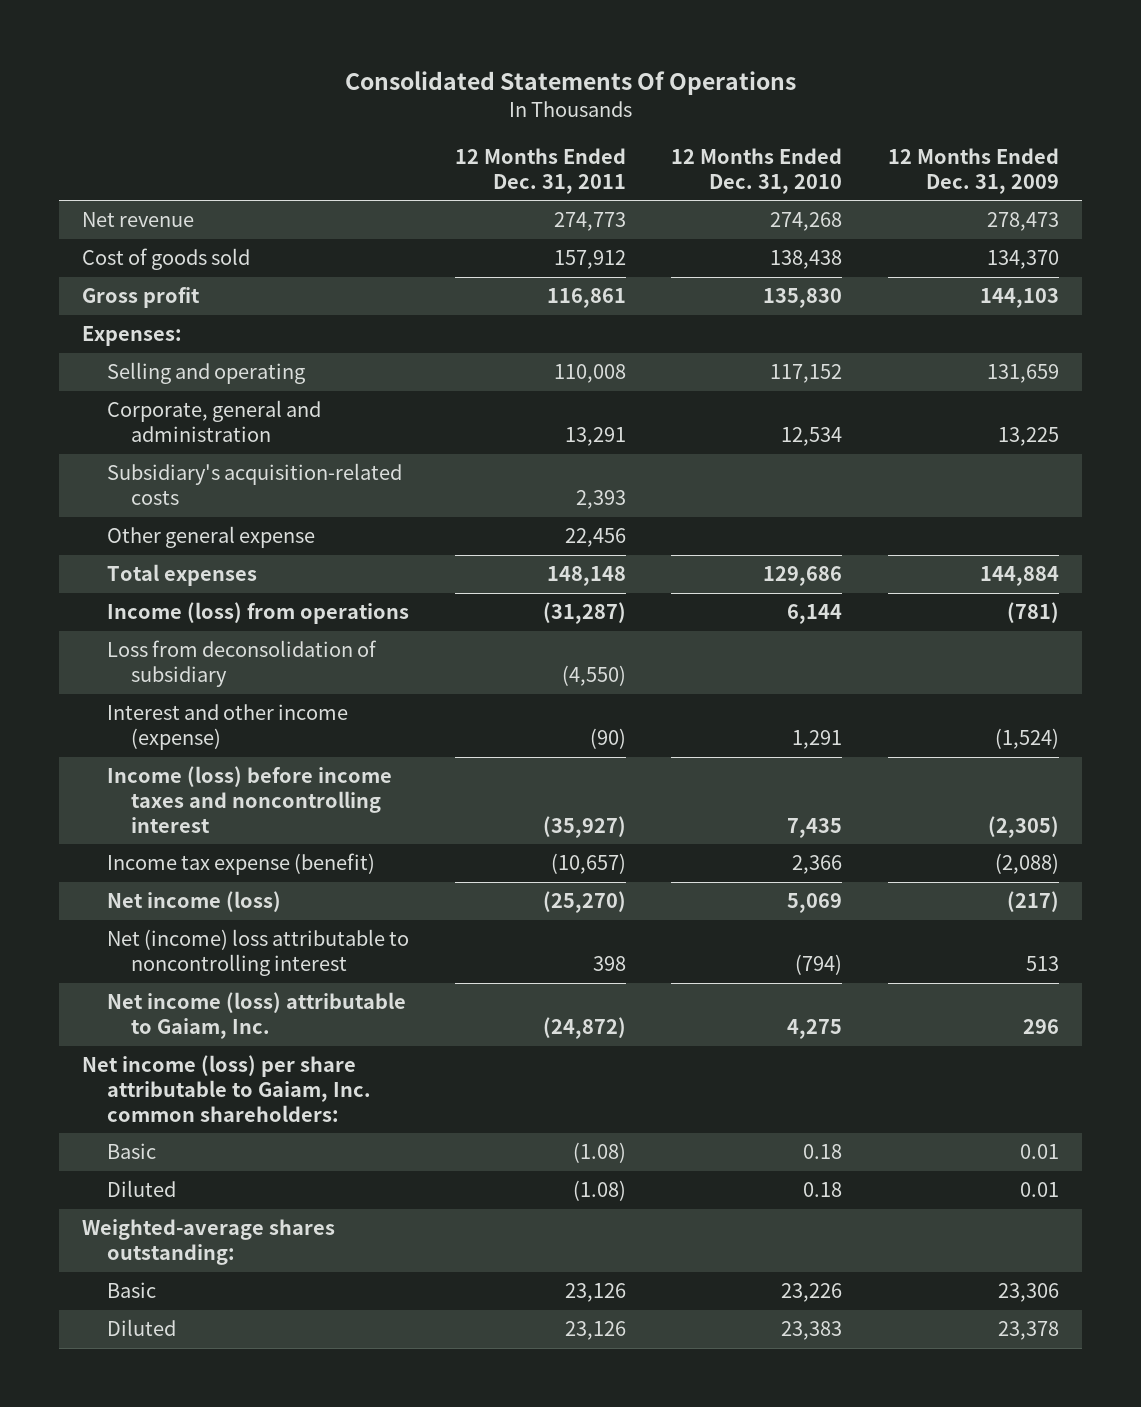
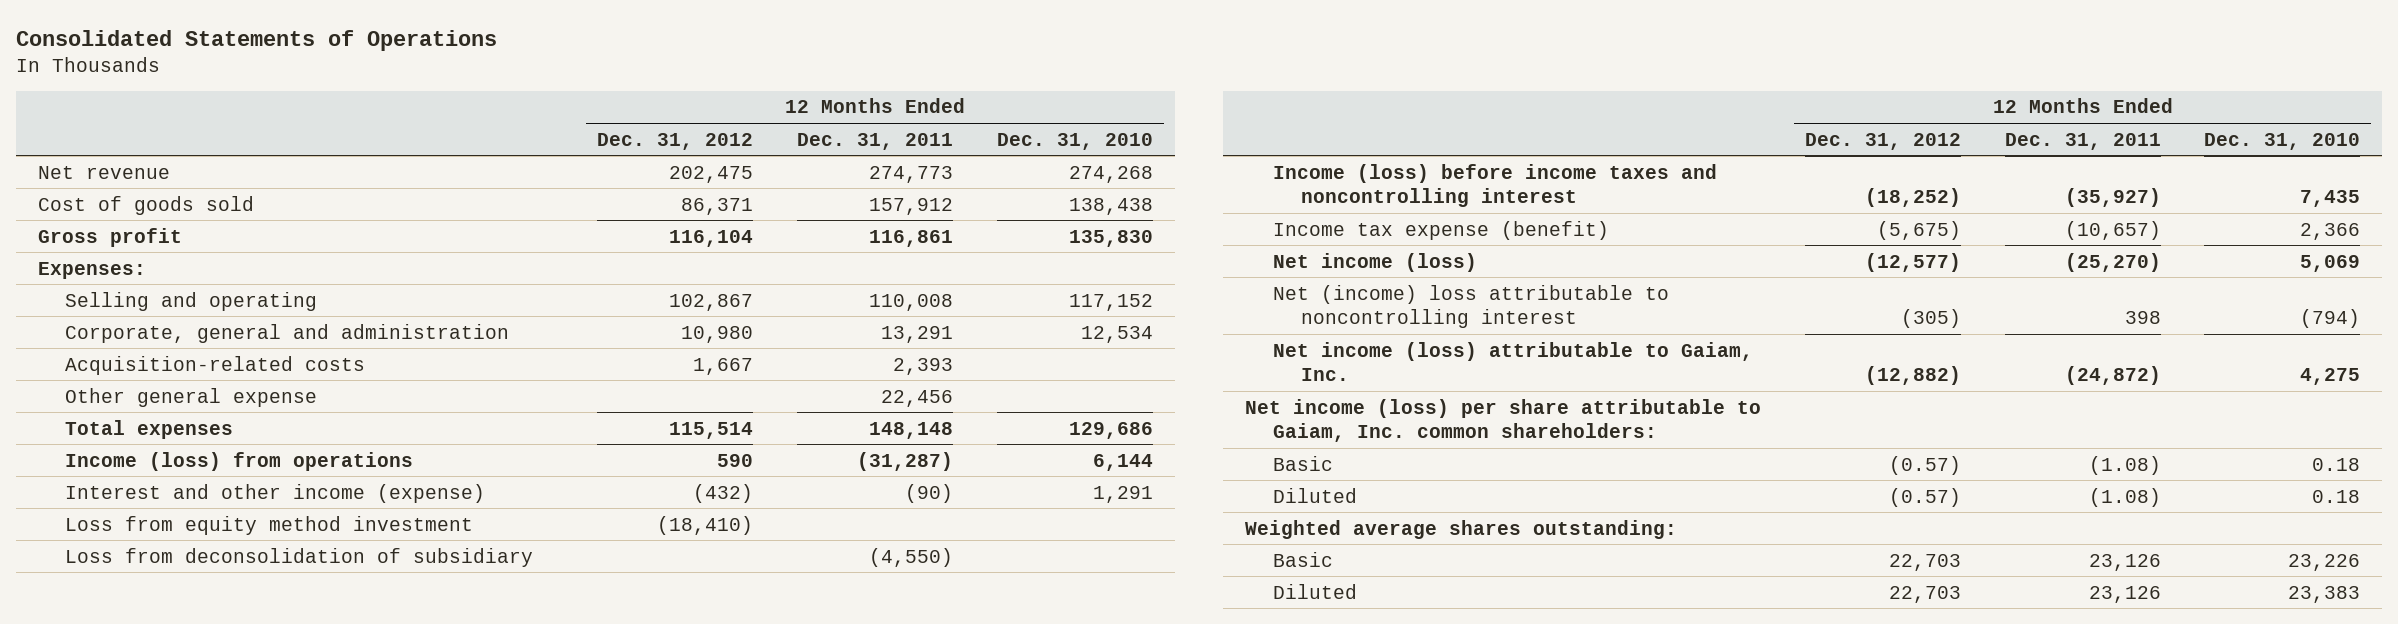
[344,71,796,96] Consolidated Statements Of Operations -> [15,29,497,51] Consolidated Statements of Operations
[888,147,1060,194] 12 Months Ended Dec. 31, 2009 -> none
none -> [597,132,754,150] Dec. 31, 2012
[106,463,402,506] Subsidiary's acquisition-related costs -> [65,355,366,375] Acquisition-related costs
none -> [65,515,474,535] Loss from equity method investment
[106,640,377,688] Loss from deconsolidation of subsidiary -> [65,547,534,567] Loss from deconsolidation of subsidiary
[81,1219,335,1266] Weighted-average shares outstanding: -> [1244,519,1677,539] Weighted average shares outstanding:

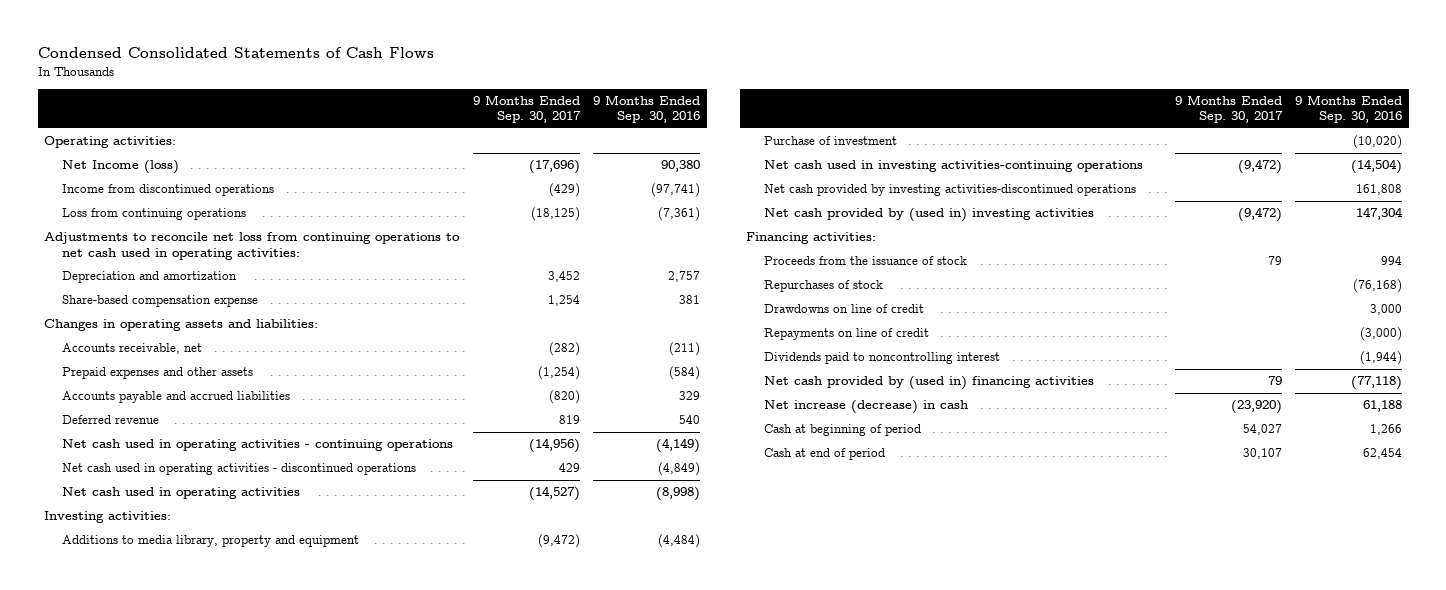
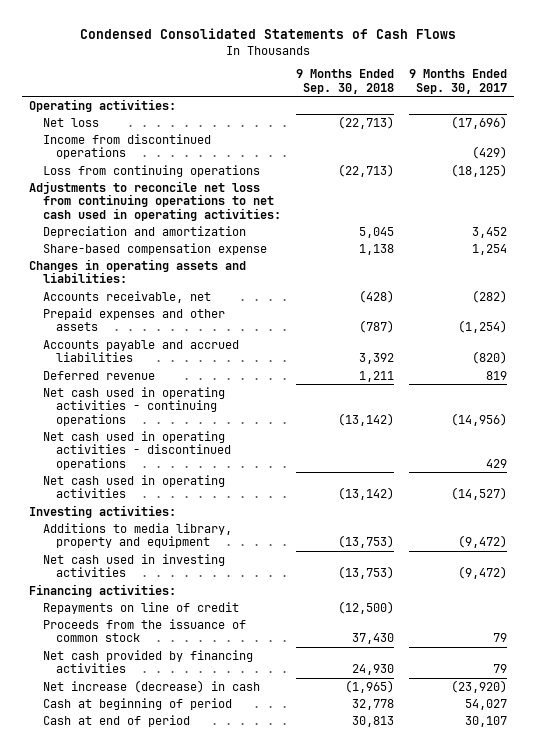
[593,94,701,124] 9 Months Ended Sep. 30, 2016 -> none
none -> [295,69,394,95] 9 Months Ended Sep. 30, 2018
[61,160,179,175] Net Income (loss) -> [42,117,99,127] Net loss
[763,136,897,146] Purchase of investment -> none
[763,160,1143,173] Net cash used in investing activities-continuing operations -> none
[763,184,1136,197] Net cash provided by investing activities-discontinued operations -> none
[763,208,1094,223] Net cash provided by (used in) investing activities -> [42,553,225,578] Net cash used in investing activities
[763,256,967,266] Proceeds from the issuance of stock -> none
[763,280,883,293] Repurchases of stock -> none
[763,304,924,314] Drawdowns on line of credit -> none
[763,352,1000,365] Dividends paid to noncontrolling interest -> none
none -> [42,618,246,643] Proceeds from the issuance of common stock
[763,376,1094,391] Net cash provided by (used in) financing activities -> [42,649,253,674] Net cash provided by financing activities

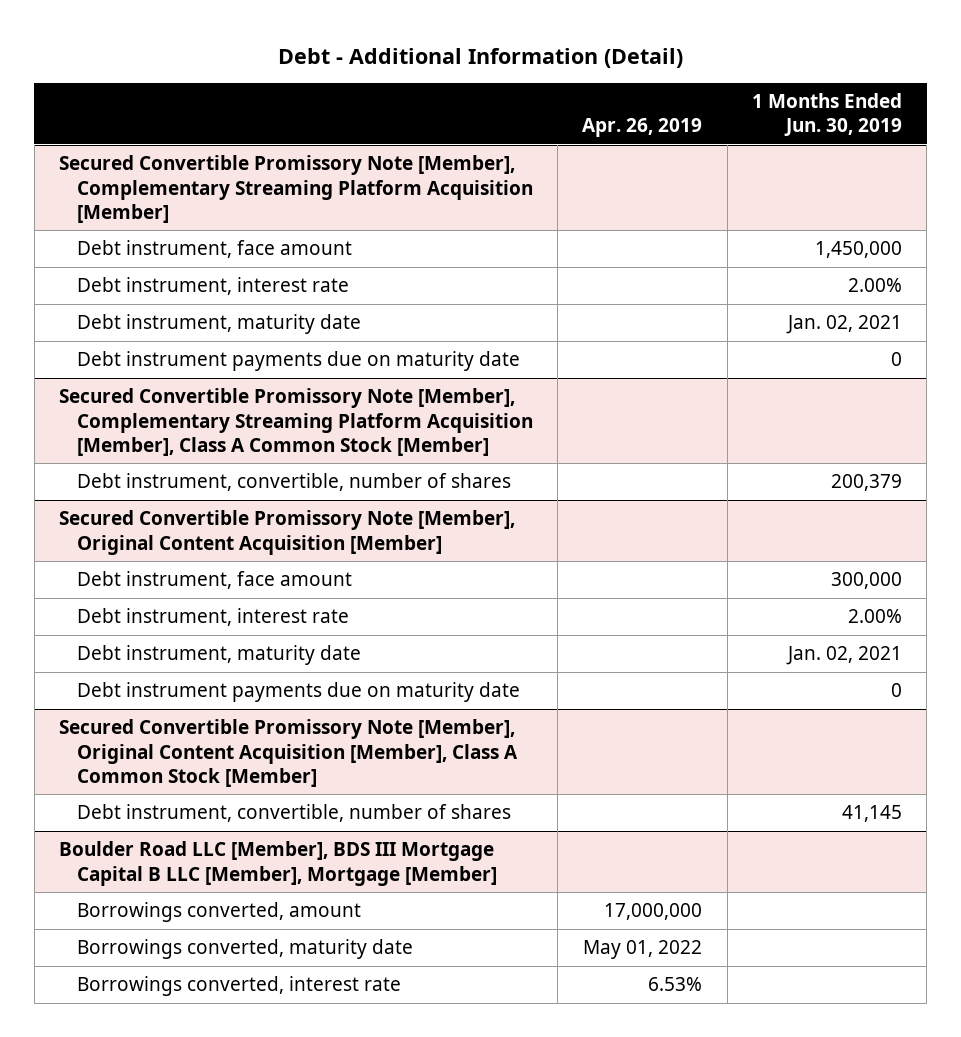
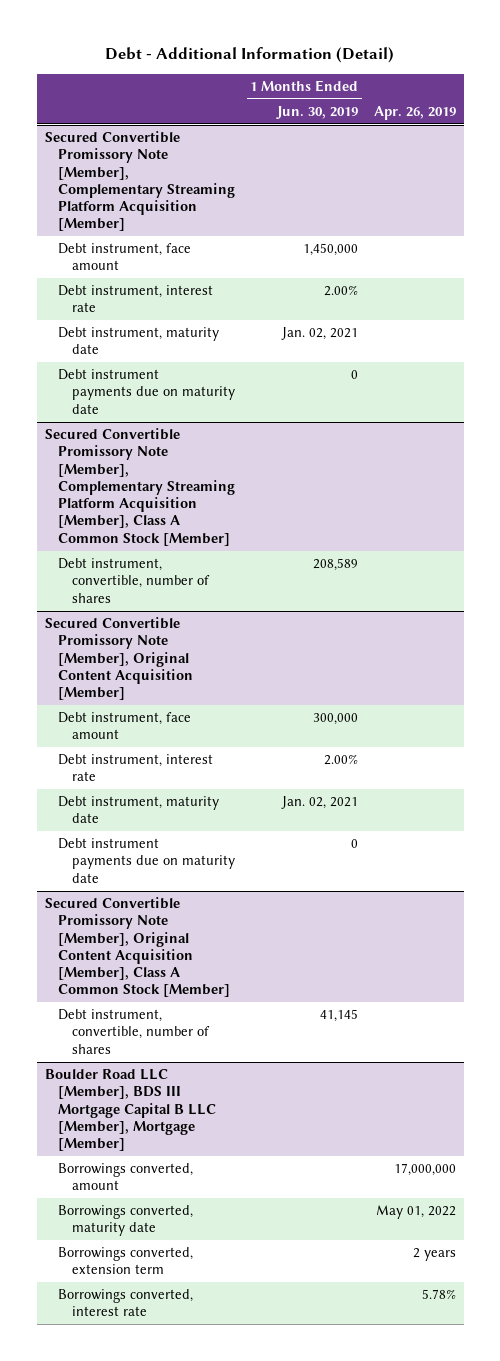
[830,474,902,492] 200,379 -> [313,558,359,572] 208,589
none -> [58,1247,194,1275] Borrowings converted, extension term
[648,977,703,992] 6.53% -> [421,1289,456,1300] 5.78%

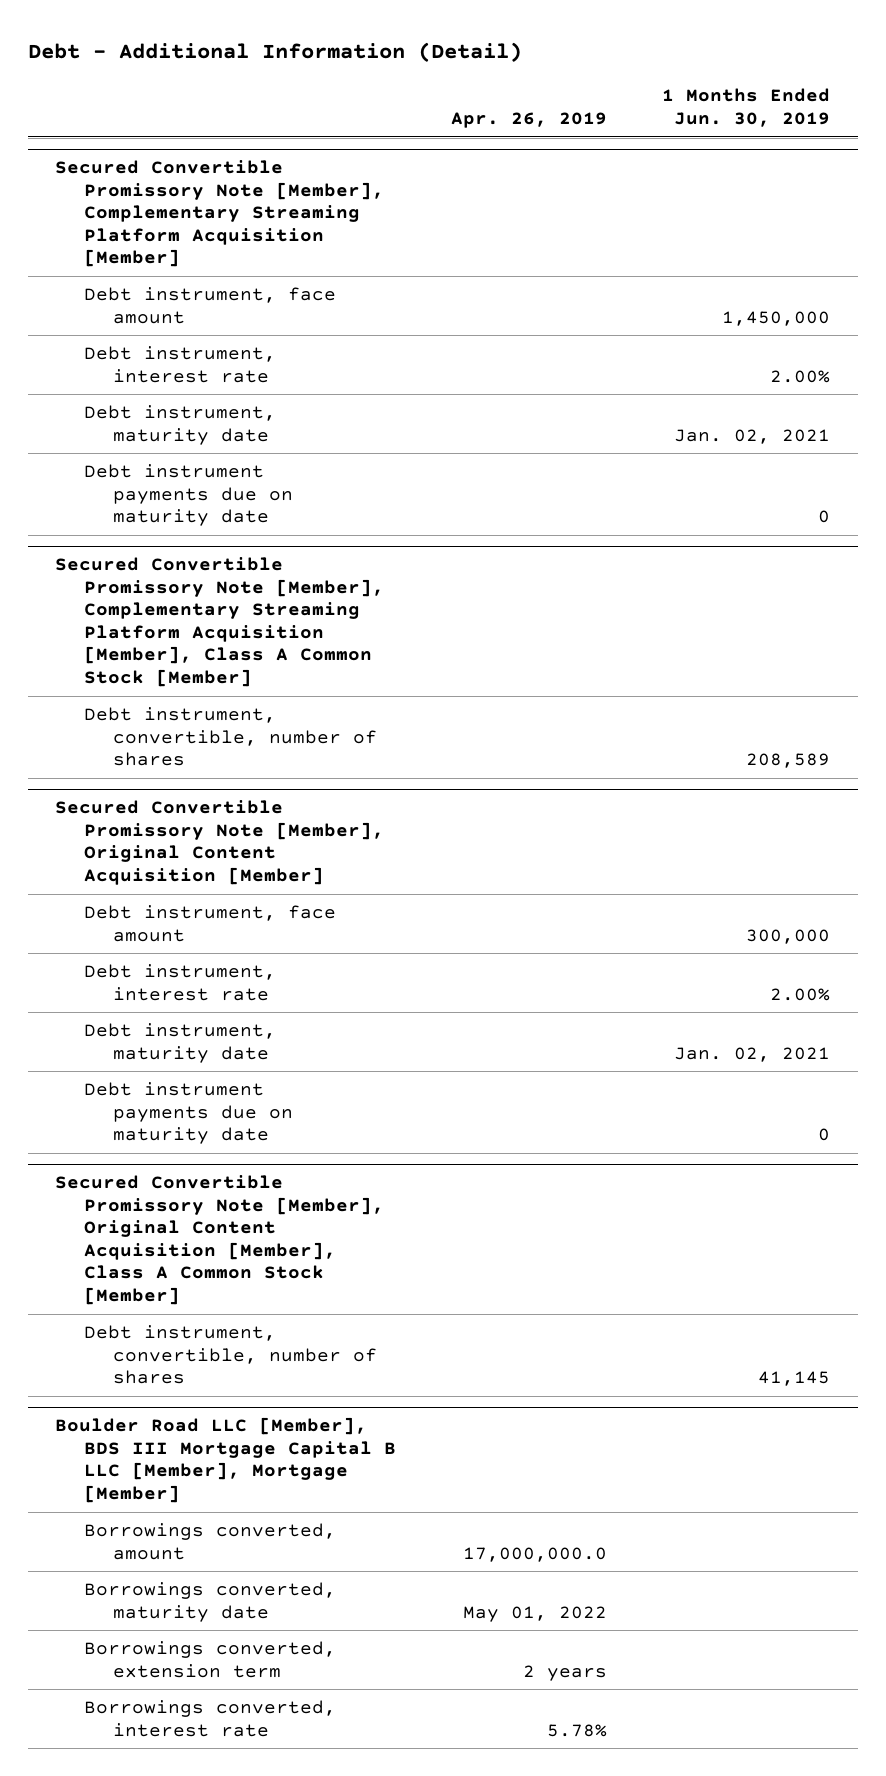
[393,1163,456,1177] 17,000,000 -> [463,1546,608,1562] 17,000,000.0

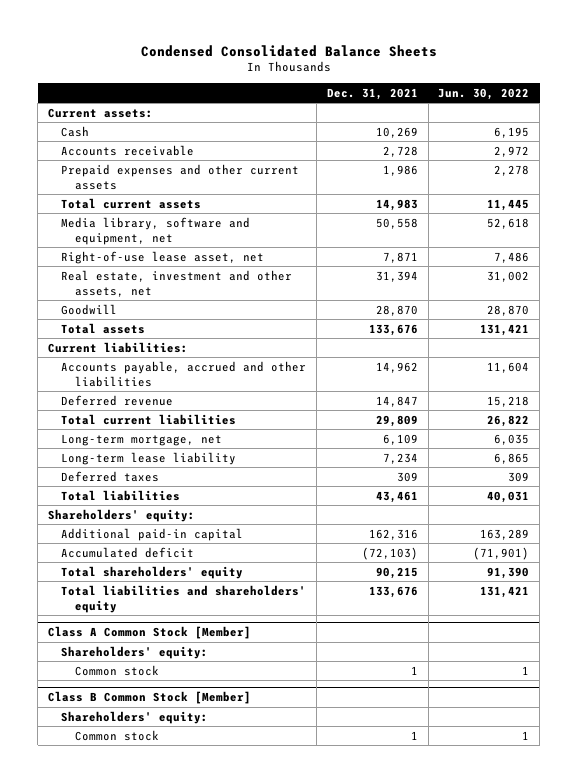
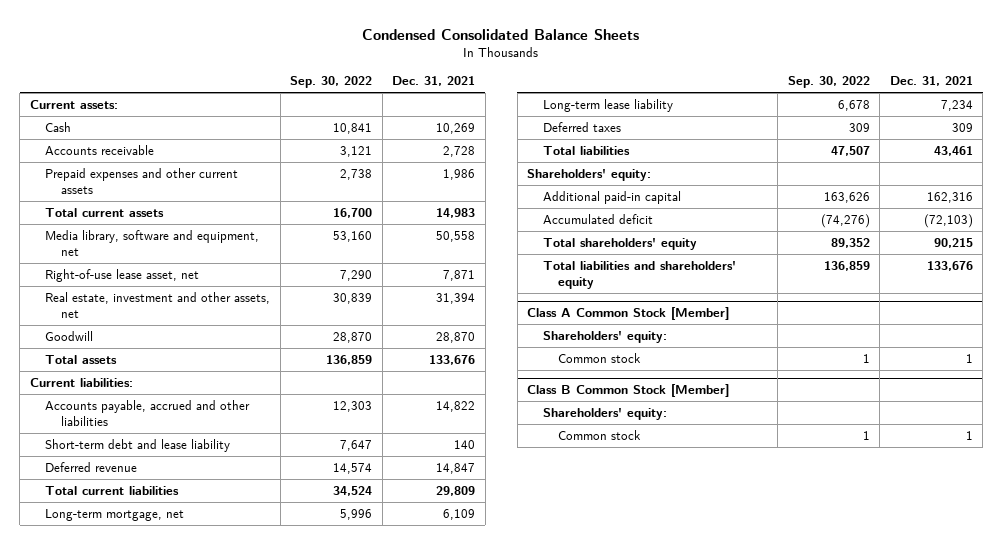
[438,87,530,100] Jun. 30, 2022 -> none
none -> [290,76,373,89] Sep. 30, 2022
[375,361,418,373] 14,962 -> [436,400,476,412] 14,822
none -> [45,438,231,452] Short-term debt and lease liability

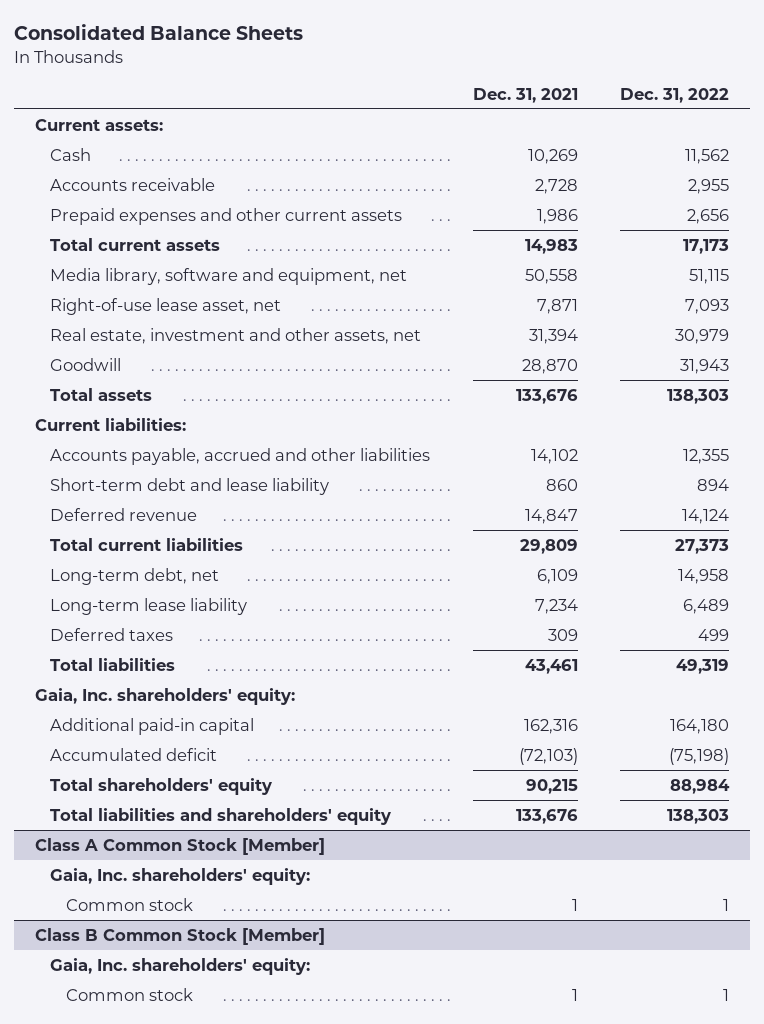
[362,28,640,40] Condensed Consolidated Balance Sheets -> [14,24,304,41] Consolidated Balance Sheets
[290,76,373,89] Sep. 30, 2022 -> none
none -> [619,87,729,103] Dec. 31, 2022
[436,400,476,412] 14,822 -> [530,448,578,464] 14,102
[454,439,476,449] 140 -> [545,478,578,491] 860
[45,508,185,521] Long-term mortgage, net -> [50,567,220,585] Long-term debt, net
[527,168,652,181] Shareholders' equity: -> [35,687,296,705] Gaia, Inc. shareholders' equity:
[542,330,667,343] Shareholders' equity: -> [50,867,311,885] Gaia, Inc. shareholders' equity:
[542,407,667,420] Shareholders' equity: -> [50,957,311,975] Gaia, Inc. shareholders' equity:

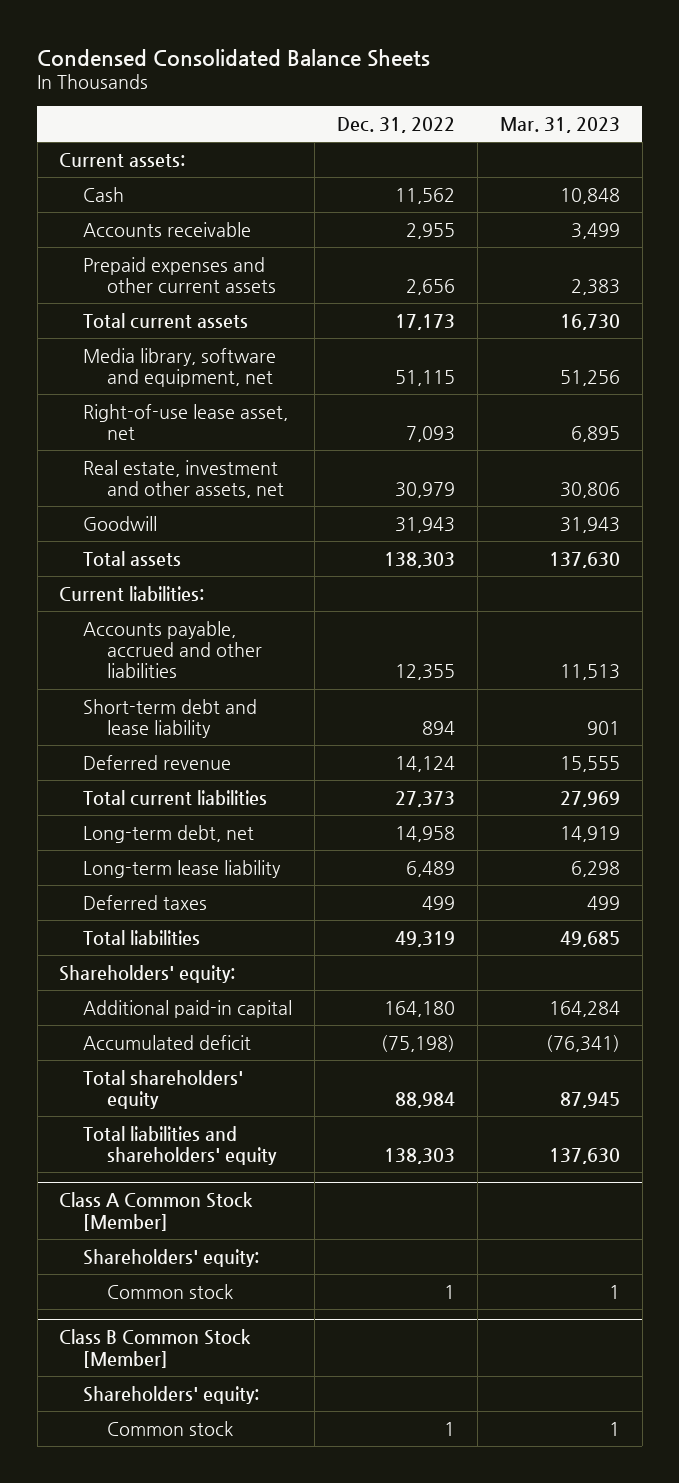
[14,24,304,41] Consolidated Balance Sheets -> [37,48,431,67] Condensed Consolidated Balance Sheets
[472,87,578,103] Dec. 31, 2021 -> none
none -> [499,116,620,133] Mar. 31, 2023
[35,687,296,705] Gaia, Inc. shareholders' equity: -> [59,964,236,983] Shareholders' equity:
[50,867,311,885] Gaia, Inc. shareholders' equity: -> [83,1248,260,1267] Shareholders' equity:
[50,957,311,975] Gaia, Inc. shareholders' equity: -> [83,1385,260,1404] Shareholders' equity:

